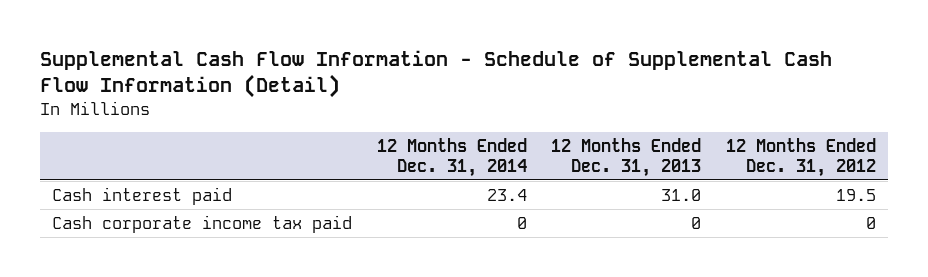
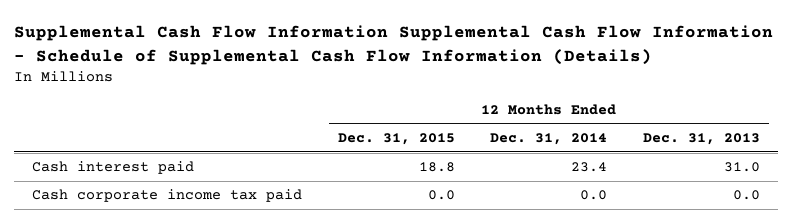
[39,50,832,99] Supplemental Cash Flow Information - Schedule of Supplemental Cash Flow Information (Detail) -> [13,25,773,65] Supplemental Cash Flow Information Supplemental Cash Flow Information - Schedule of Supplemental Cash Flow Information (Details)
[725,138,876,178] 12 Months Ended Dec. 31, 2012 -> none
none -> [337,133,455,146] Dec. 31, 2015
[516,216,527,229] 0 -> [580,190,608,201] 0.0
[691,216,702,229] 0 -> [733,190,761,201] 0.0

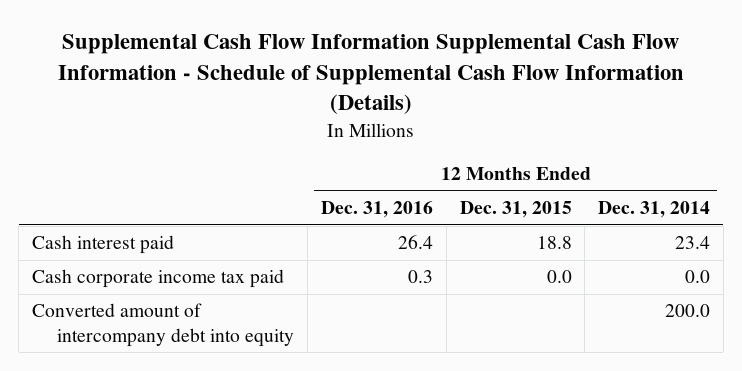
[643,133,761,146] Dec. 31, 2013 -> none
none -> [320,201,433,219] Dec. 31, 2016
none -> [32,303,295,347] Converted amount of intercompany debt into equity

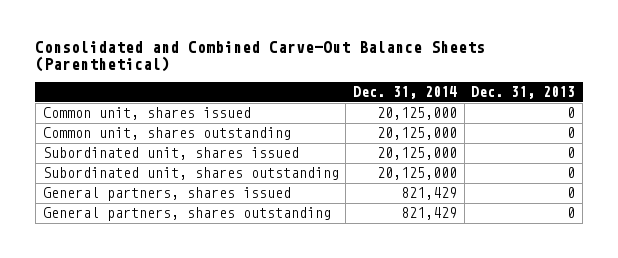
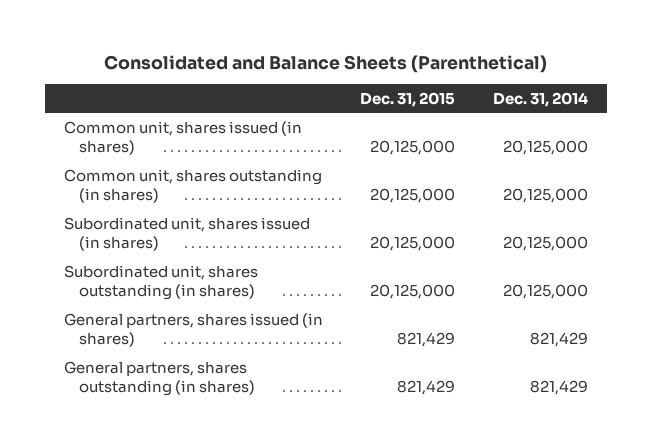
[35,40,486,73] Consolidated and Combined Carve-Out Balance Sheets (Parenthetical) -> [103,54,547,73] Consolidated and Balance Sheets (Parenthetical)
[471,85,576,99] Dec. 31, 2013 -> none
none -> [360,91,456,107] Dec. 31, 2015
[42,107,251,121] Common unit, shares issued -> [63,120,302,156] Common unit, shares issued (in shares)
[42,127,291,141] Common unit, shares outstanding -> [63,168,322,204] Common unit, shares outstanding (in shares)
[42,147,299,161] Subordinated unit, shares issued -> [63,216,310,252] Subordinated unit, shares issued (in shares)
[42,167,339,181] Subordinated unit, shares outstanding -> [63,264,258,301] Subordinated unit, shares outstanding (in shares)
[42,187,291,202] General partners, shares issued -> [63,312,323,348] General partners, shares issued (in shares)
[42,207,331,222] General partners, shares outstanding -> [63,360,256,397] General partners, shares outstanding (in shares)

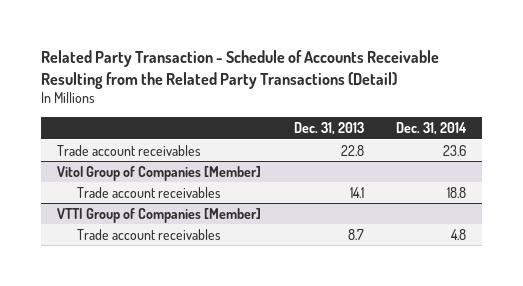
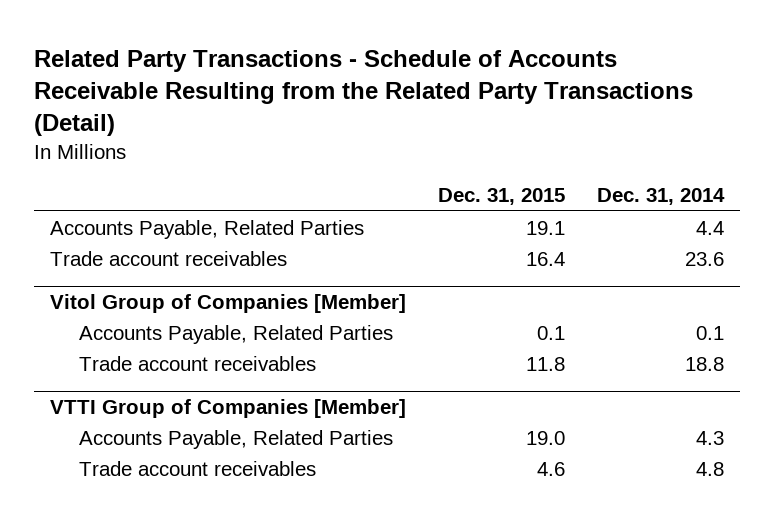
[41,49,440,89] Related Party Transaction - Schedule of Accounts Receivable Resulting from the Related Party Transactions (Detail) -> [34,49,694,136] Related Party Transactions - Schedule of Accounts Receivable Resulting from the Related Party Transactions (Detail)
[293,122,364,136] Dec. 31, 2013 -> none
none -> [438,188,566,206] Dec. 31, 2015
none -> [50,219,365,239] Accounts Payable, Related Parties
none -> [78,324,393,344] Accounts Payable, Related Parties
none -> [78,429,393,449] Accounts Payable, Related Parties

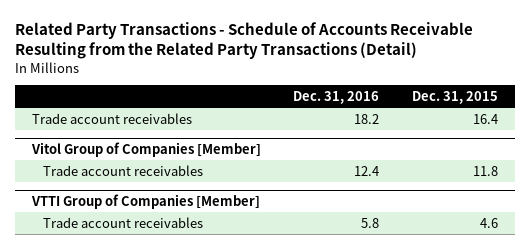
[596,188,725,206] Dec. 31, 2014 -> none
none -> [293,90,380,104] Dec. 31, 2016
[50,219,365,239] Accounts Payable, Related Parties -> none
[78,324,393,344] Accounts Payable, Related Parties -> none
[78,429,393,449] Accounts Payable, Related Parties -> none

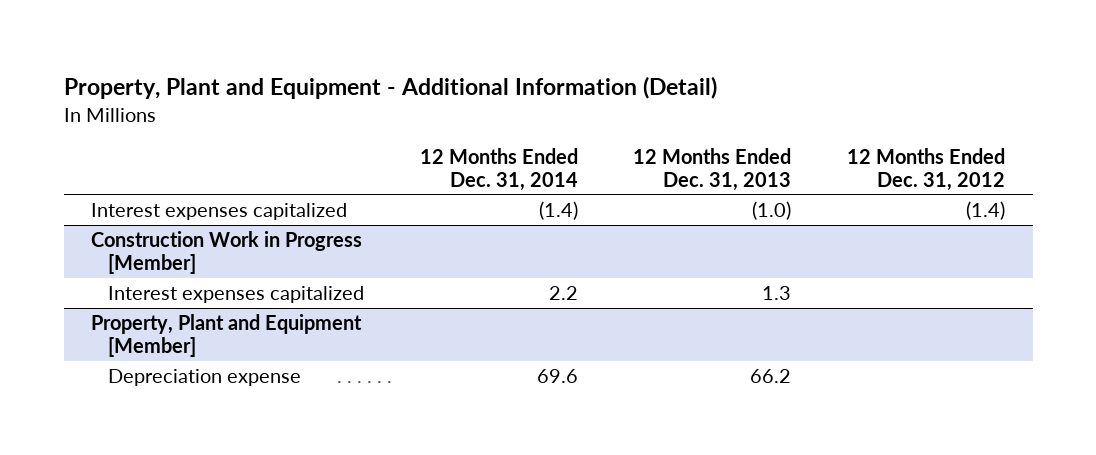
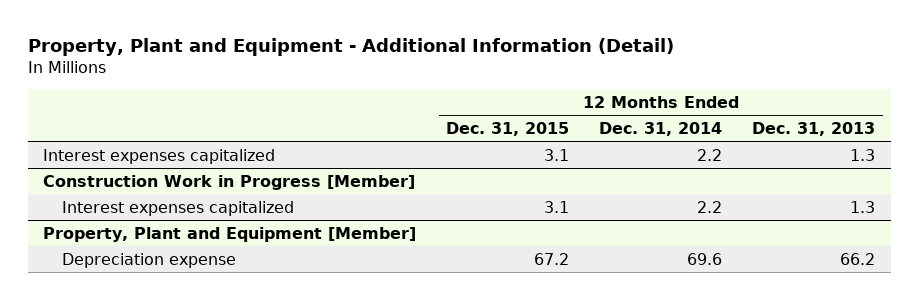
[847,147,1006,191] 12 Months Ended Dec. 31, 2012 -> none
none -> [446,122,570,137] Dec. 31, 2015
[538,201,578,221] (1.4) -> [697,148,723,161] 2.2
[752,201,792,221] (1.0) -> [850,148,876,161] 1.3

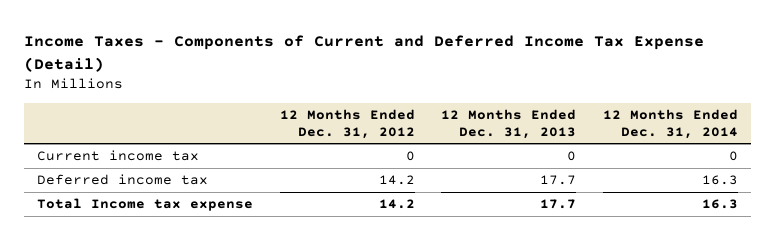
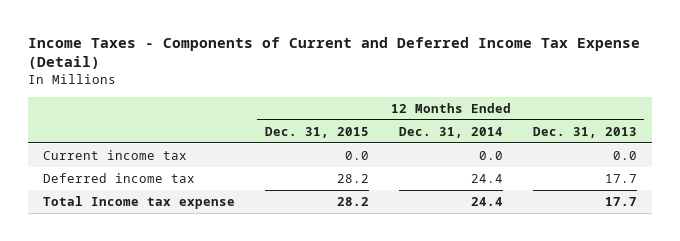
[279,108,415,139] 12 Months Ended Dec. 31, 2012 -> none
none -> [264,126,369,138] Dec. 31, 2015
[567,151,577,162] 0 -> [612,151,637,161] 0.0
[728,151,738,162] 0 -> [478,151,503,161] 0.0
[701,175,738,186] 16.3 -> [470,174,503,184] 24.4
[701,199,738,210] 16.3 -> [470,197,503,207] 24.4

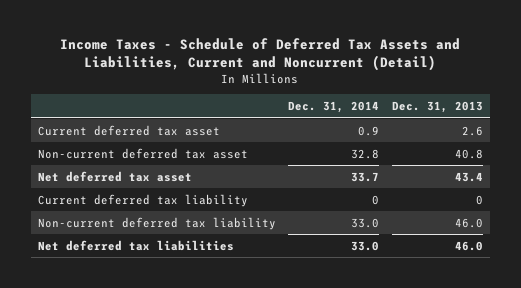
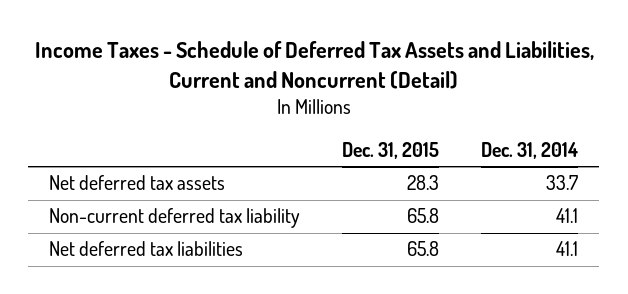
[392,101,484,114] Dec. 31, 2013 -> none
none -> [342,141,440,159] Dec. 31, 2015
[37,124,220,136] Current deferred tax asset -> none
[37,147,248,159] Non-current deferred tax asset -> none
[37,193,248,207] Current deferred tax liability -> none
[37,170,192,182] Net deferred tax asset -> [49,175,226,191] Net deferred tax assets
[351,217,380,228] 33.0 -> [556,208,579,224] 41.1
[351,240,380,251] 33.0 -> [556,241,579,257] 41.1

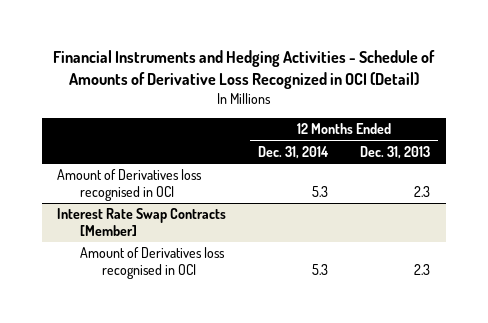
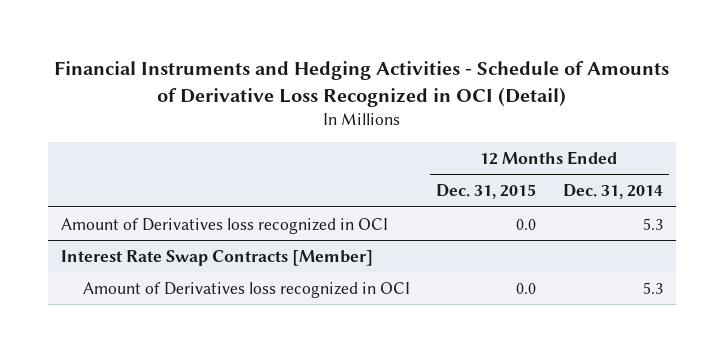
[360,145,431,159] Dec. 31, 2013 -> none
none -> [436,184,537,200] Dec. 31, 2015
[57,169,203,201] Amount of Derivatives loss recognised in OCI -> [60,217,388,234] Amount of Derivatives loss recognized in OCI
[79,247,225,279] Amount of Derivatives loss recognised in OCI -> [83,281,411,298] Amount of Derivatives loss recognized in OCI

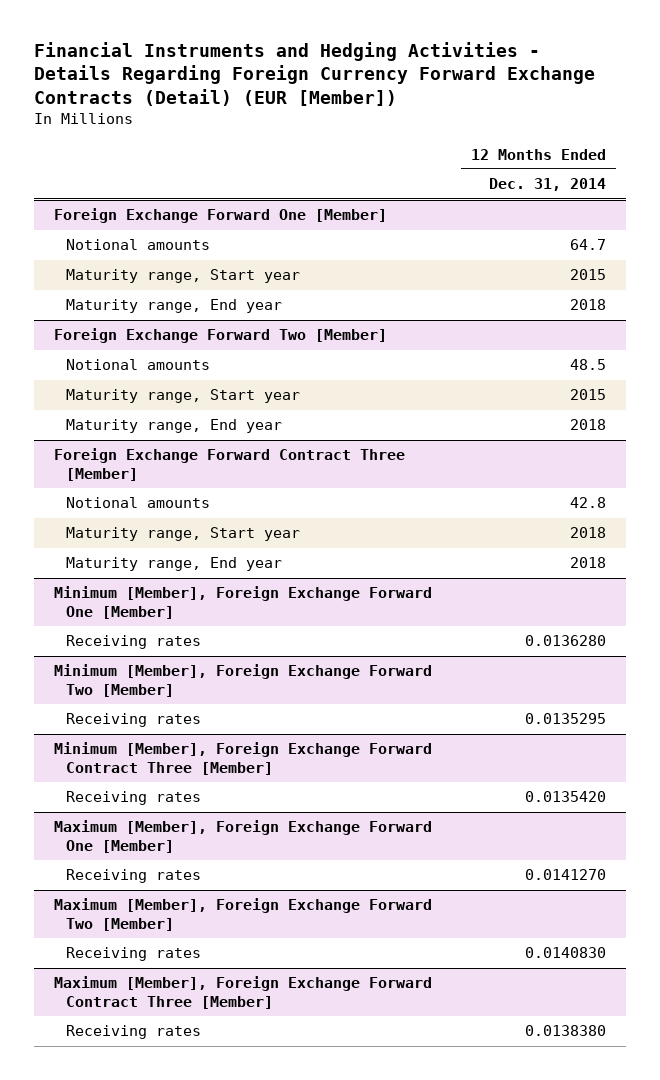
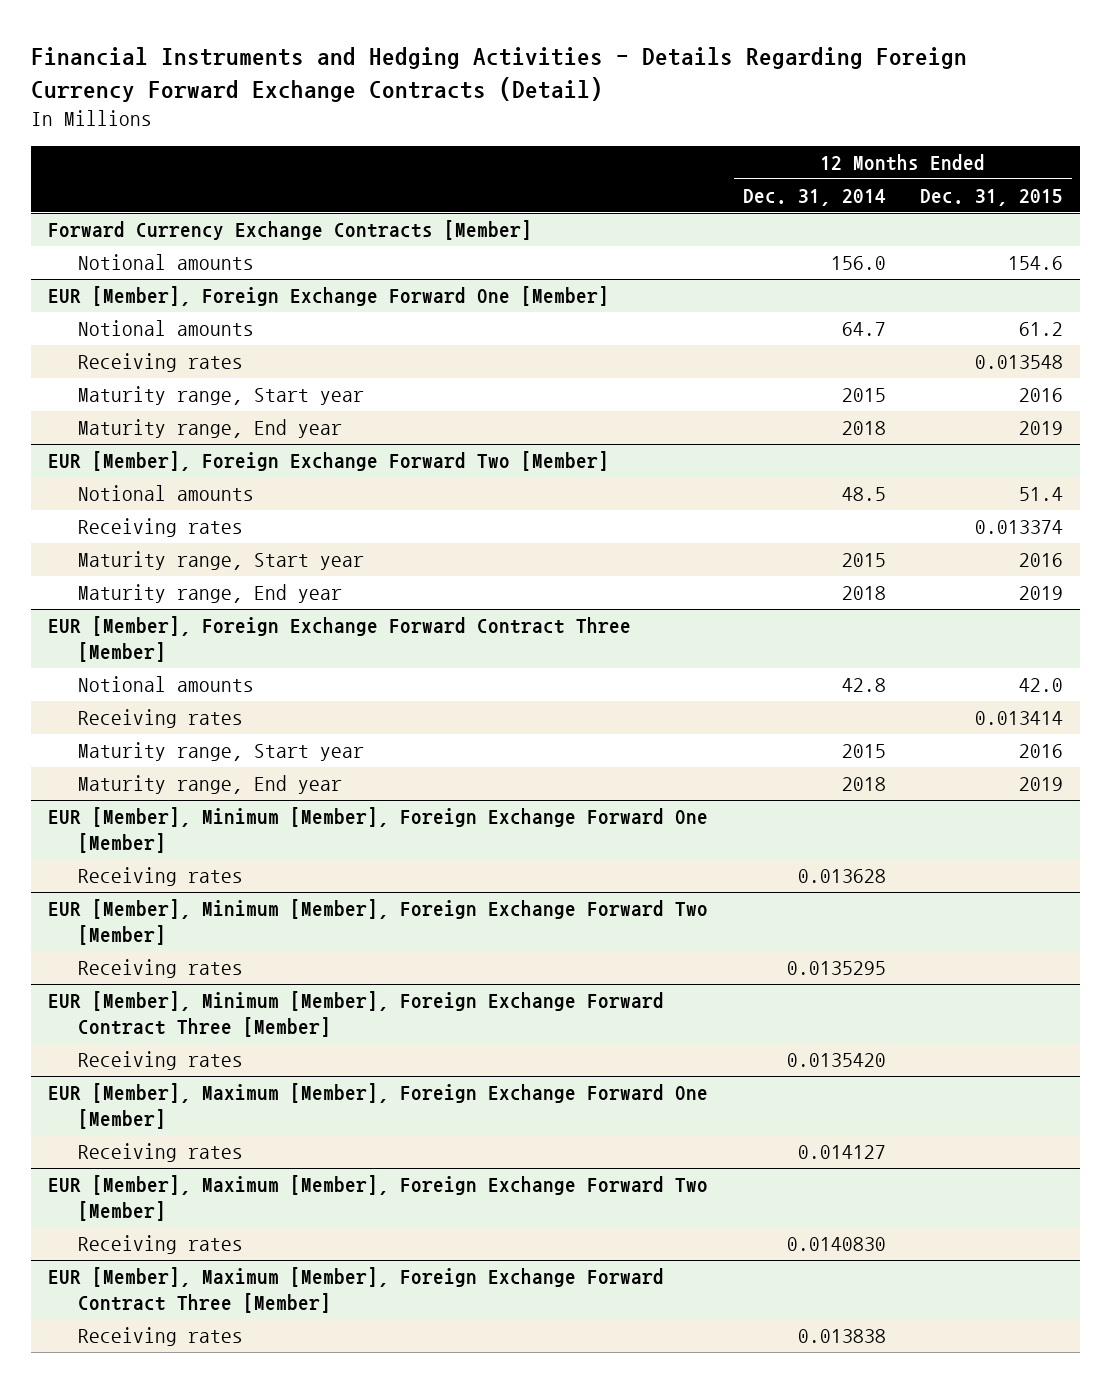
[33,42,595,106] Financial Instruments and Hedging Activities - Details Regarding Foreign Currency Forward Exchange Contracts (Detail) (EUR [Member]) -> [30,46,967,102] Financial Instruments and Hedging Activities - Details Regarding Foreign Currency Forward Exchange Contracts (Detail)
none -> [920,189,1064,207] Dec. 31, 2015
none -> [48,220,533,241] Forward Currency Exchange Contracts [Member]
none -> [78,254,255,271] Notional amounts
[53,208,387,224] Foreign Exchange Forward One [Member] -> [48,286,610,307] EUR [Member], Foreign Exchange Forward One [Member]
none -> [78,353,244,373] Receiving rates
[53,328,387,344] Foreign Exchange Forward Two [Member] -> [48,451,610,472] EUR [Member], Foreign Exchange Forward Two [Member]
none -> [78,518,244,538] Receiving rates
[53,448,405,481] Foreign Exchange Forward Contract Three [Member] -> [48,616,632,663] EUR [Member], Foreign Exchange Forward Contract Three [Member]
none -> [78,709,244,729] Receiving rates
[570,527,607,539] 2018 -> [841,744,886,759] 2015
[53,586,432,619] Minimum [Member], Foreign Exchange Forward One [Member] -> [48,807,709,854] EUR [Member], Minimum [Member], Foreign Exchange Forward One [Member]
[525,635,607,647] 0.0136280 -> [797,869,886,884] 0.013628
[53,664,432,697] Minimum [Member], Foreign Exchange Forward Two [Member] -> [48,899,709,946] EUR [Member], Minimum [Member], Foreign Exchange Forward Two [Member]
[53,742,432,775] Minimum [Member], Foreign Exchange Forward Contract Three [Member] -> [48,991,665,1038] EUR [Member], Minimum [Member], Foreign Exchange Forward Contract Three [Member]
[53,820,432,853] Maximum [Member], Foreign Exchange Forward One [Member] -> [48,1083,709,1130] EUR [Member], Maximum [Member], Foreign Exchange Forward One [Member]
[525,869,607,881] 0.0141270 -> [797,1145,886,1160] 0.014127
[53,898,432,931] Maximum [Member], Foreign Exchange Forward Two [Member] -> [48,1175,709,1222] EUR [Member], Maximum [Member], Foreign Exchange Forward Two [Member]
[53,976,432,1009] Maximum [Member], Foreign Exchange Forward Contract Three [Member] -> [48,1267,665,1314] EUR [Member], Maximum [Member], Foreign Exchange Forward Contract Three [Member]
[525,1025,607,1037] 0.0138380 -> [797,1329,886,1344] 0.013838

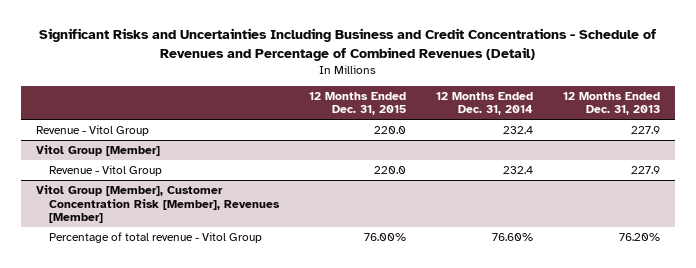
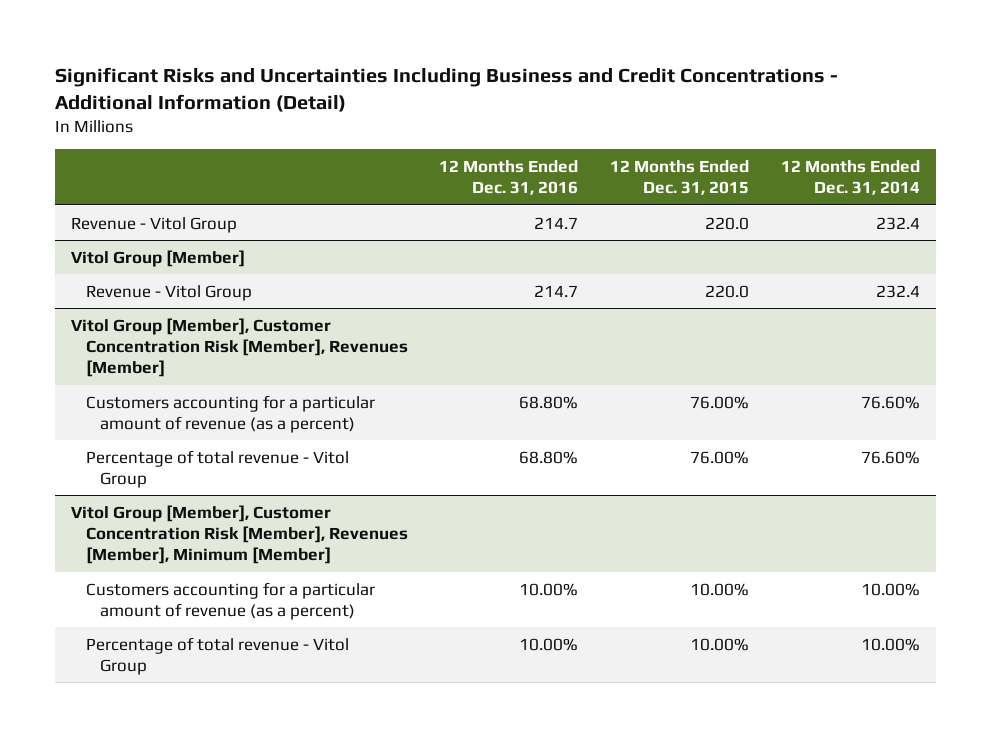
[39,28,657,61] Significant Risks and Uncertainties Including Business and Credit Concentrations - Schedule of Revenues and Percentage of Combined Revenues (Detail) -> [55,67,839,112] Significant Risks and Uncertainties Including Business and Credit Concentrations - Additional Information (Detail)
[563,91,661,116] 12 Months Ended Dec. 31, 2013 -> none
none -> [439,160,579,196] 12 Months Ended Dec. 31, 2016
none -> [85,394,375,433] Customers accounting for a particular amount of revenue (as a percent)
none -> [71,504,408,565] Vitol Group [Member], Customer Concentration Risk [Member], Revenues [Member], Minimum [Member]
none -> [85,581,375,620] Customers accounting for a particular amount of revenue (as a percent)
none -> [85,636,349,675] Percentage of total revenue - Vitol Group

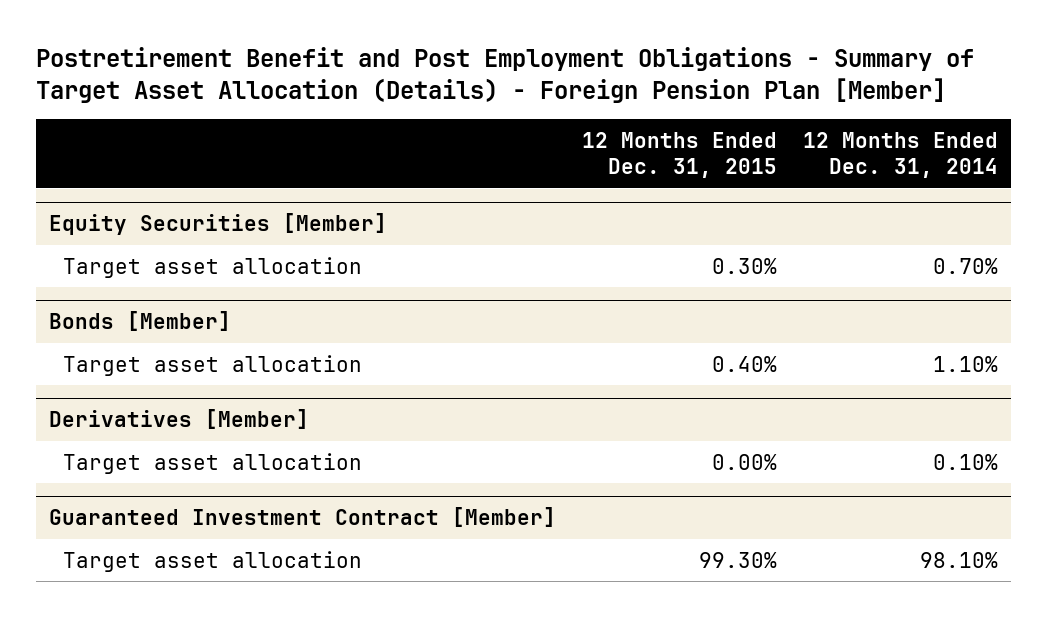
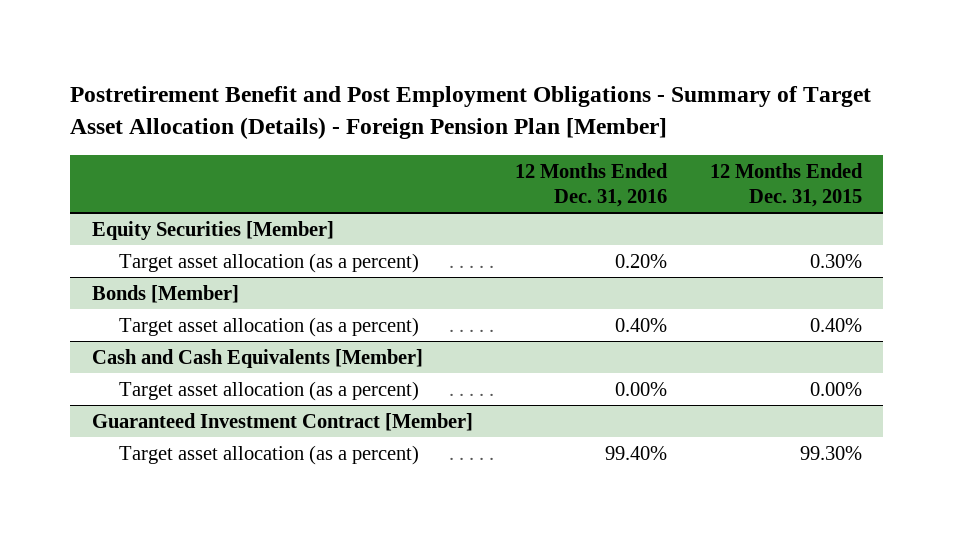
[802,131,998,179] 12 Months Ended Dec. 31, 2014 -> none
none -> [515,162,669,207] 12 Months Ended Dec. 31, 2016
[62,256,362,278] Target asset allocation -> [118,252,419,273] Target asset allocation (as a percent)
[62,354,362,376] Target asset allocation -> [118,316,419,337] Target asset allocation (as a percent)
[48,408,309,429] Derivatives [Member] -> [91,348,423,368] Cash and Cash Equivalents [Member]
[62,452,362,474] Target asset allocation -> [118,380,419,401] Target asset allocation (as a percent)
[62,550,362,572] Target asset allocation -> [118,444,419,465] Target asset allocation (as a percent)

